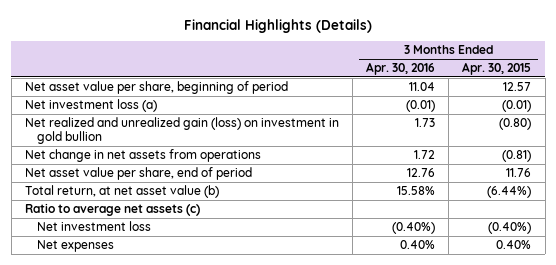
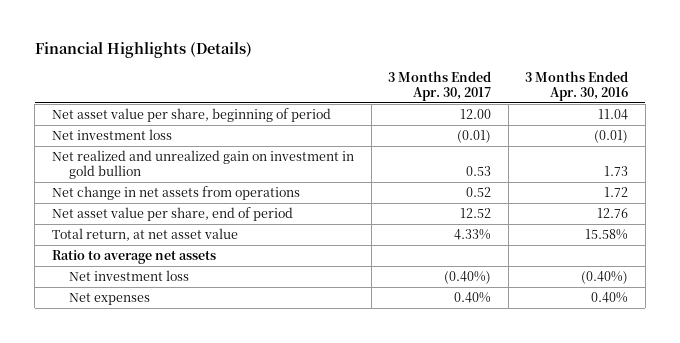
[462,62,532,76] Apr. 30, 2015 -> none
none -> [388,70,492,101] 3 Months Ended Apr. 30, 2017
[24,99,157,113] Net investment loss (a) -> [51,129,172,141] Net investment loss
[24,117,339,145] Net realized and unrealized gain (loss) on investment in gold bullion -> [51,150,354,180] Net realized and unrealized gain on investment in gold bullion
[24,185,219,199] Total return, at net asset value (b) -> [51,228,238,242] Total return, at net asset value
[24,203,200,217] Ratio to average net assets (c) -> [51,250,216,265] Ratio to average net assets

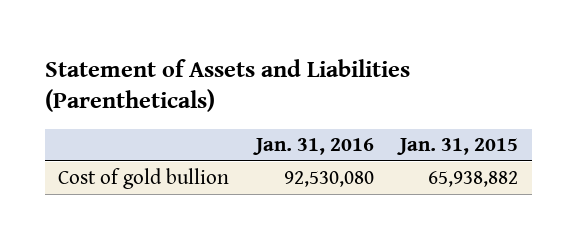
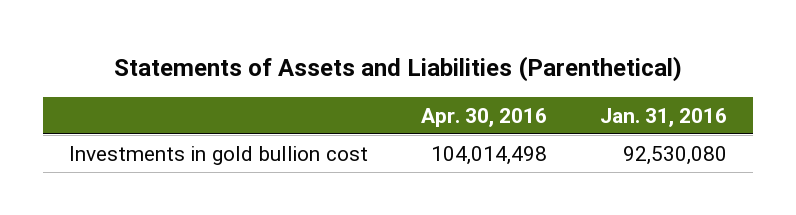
[44,58,410,113] Statement of Assets and Liabilities (Parentheticals) -> [114,55,683,82] Statements of Assets and Liabilities (Parenthetical)
[397,138,519,156] Jan. 31, 2015 -> none
none -> [421,107,548,127] Apr. 30, 2016
[58,168,230,190] Cost of gold bullion -> [69,146,369,166] Investments in gold bullion cost

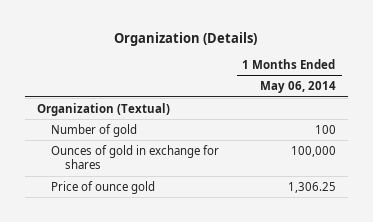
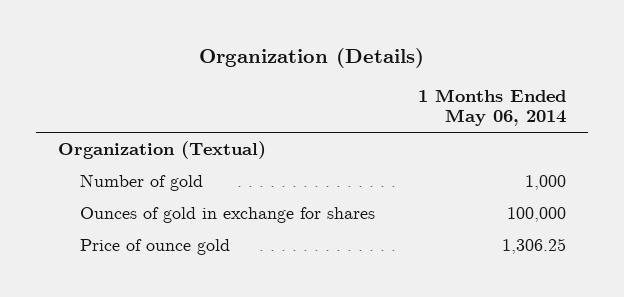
[314,124,336,134] 100 -> [524,174,566,190] 1,000

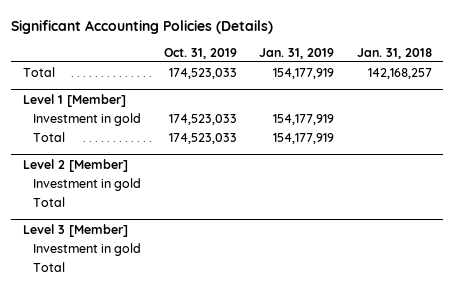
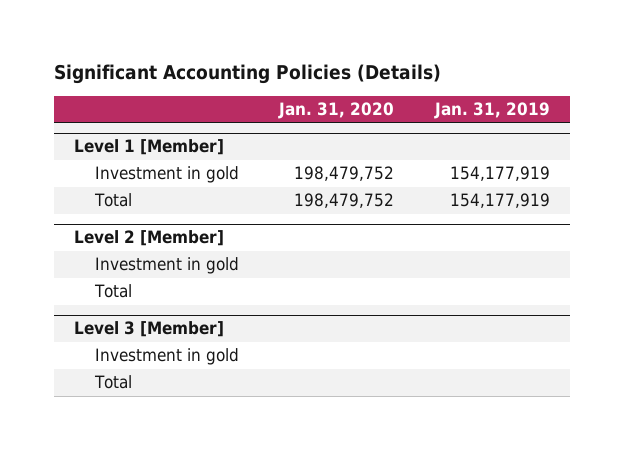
[163,47,237,59] Oct. 31, 2019 -> none
[356,47,432,59] Jan. 31, 2018 -> none
none -> [278,101,395,119] Jan. 31, 2020
[22,66,55,77] Total -> none

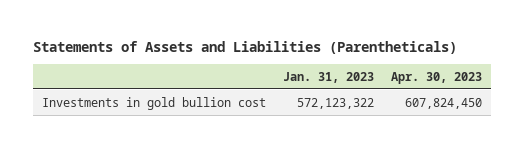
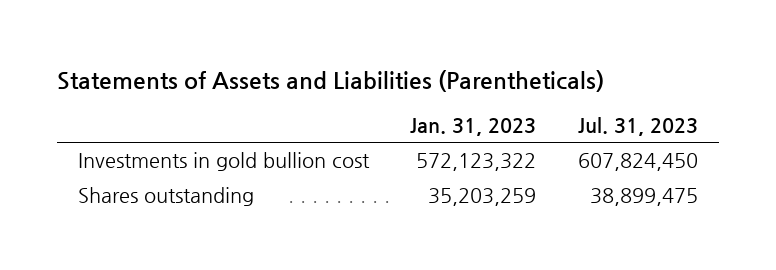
[391,71,483,84] Apr. 30, 2023 -> none
none -> [577,116,698,136] Jul. 31, 2023
none -> [77,187,254,207] Shares outstanding

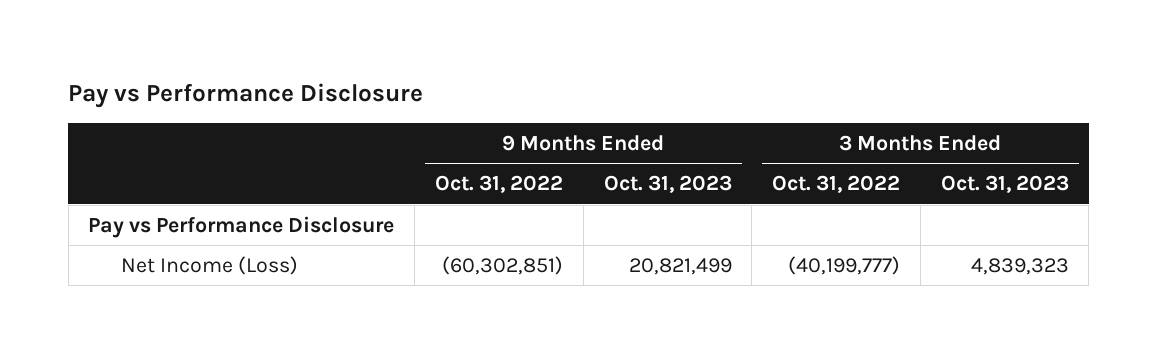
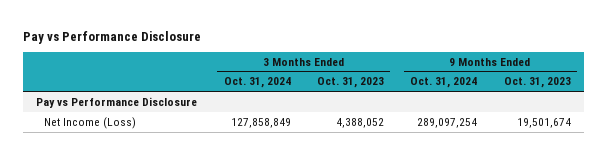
[434,175,563,194] Oct. 31, 2022 -> none
[772,175,901,194] Oct. 31, 2022 -> none
none -> [223,77,291,89] Oct. 31, 2024
none -> [410,77,478,89] Oct. 31, 2024
[628,257,732,275] 20,821,499 -> [516,117,571,128] 19,501,674
[970,257,1069,275] 4,839,323 -> [335,117,384,128] 4,388,052

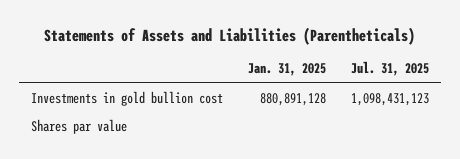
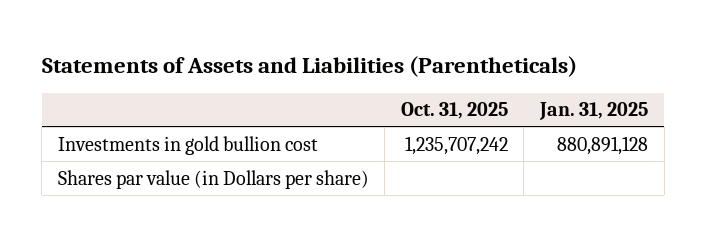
[350,61,429,77] Jul. 31, 2025 -> none
none -> [400,102,508,120] Oct. 31, 2025
[31,118,128,134] Shares par value -> [57,169,369,189] Shares par value (in Dollars per share)

